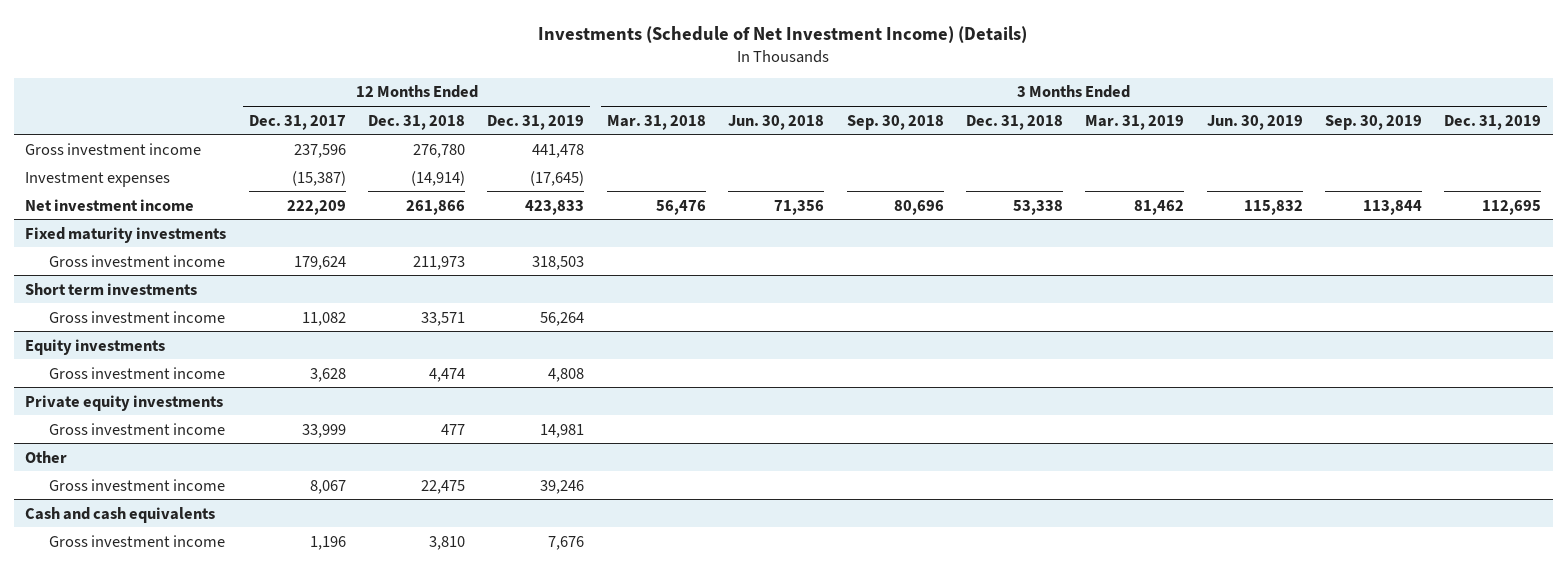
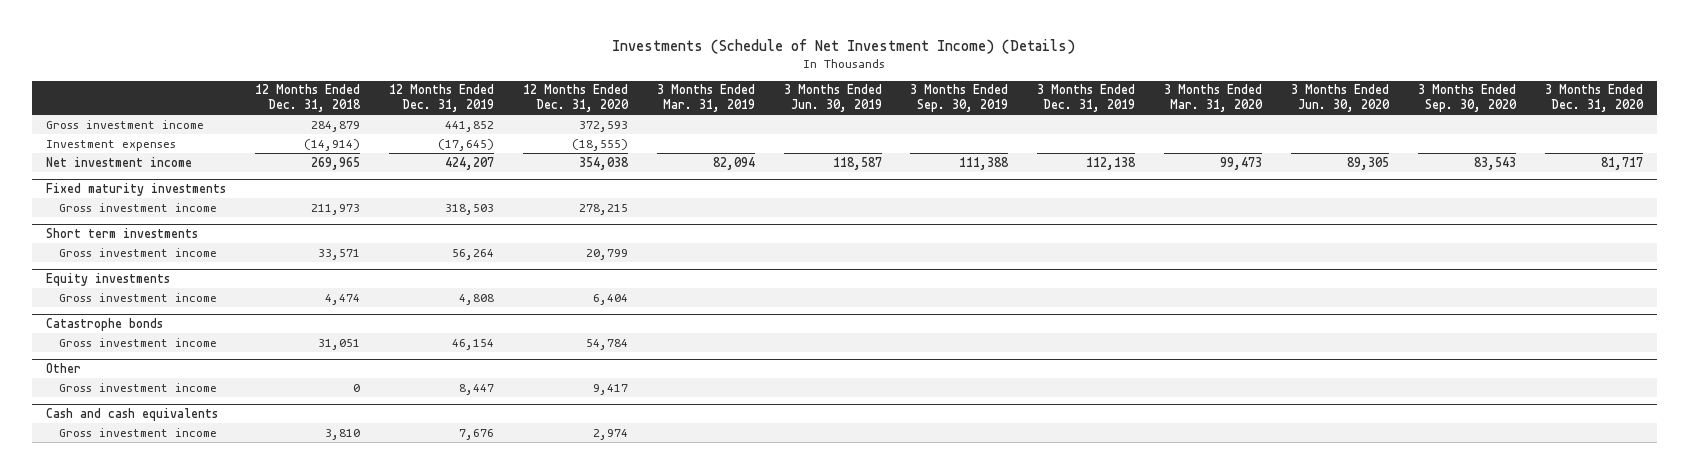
[248,114,346,130] Dec. 31, 2017 -> none
[606,114,706,130] Mar. 31, 2018 -> none
[728,114,825,130] Jun. 30, 2018 -> none
[846,114,944,130] Sep. 30, 2018 -> none
[965,114,1063,130] Dec. 31, 2018 -> none
none -> [522,84,629,113] 12 Months Ended Dec. 31, 2020
none -> [1164,84,1264,113] 3 Months Ended Mar. 31, 2020
none -> [1290,84,1390,113] 3 Months Ended Jun. 30, 2020
none -> [1417,84,1517,113] 3 Months Ended Sep. 30, 2020
none -> [1544,84,1644,113] 3 Months Ended Dec. 31, 2020
[413,143,466,158] 276,780 -> [311,120,361,132] 284,879
[532,143,585,158] 441,478 -> [445,120,495,132] 441,852
[406,199,466,215] 261,866 -> [311,156,361,170] 269,965
[525,199,585,215] 423,833 -> [445,156,495,170] 424,207
[1134,199,1185,215] 81,462 -> [712,156,755,170] 82,094
[1243,199,1303,215] 115,832 -> [832,156,882,170] 118,587
[1363,199,1423,215] 113,844 -> [959,156,1010,170] 111,388
[1482,199,1542,215] 112,695 -> [1086,156,1137,170] 112,138
[25,394,224,411] Private equity investments -> none
none -> [46,318,164,332] Catastrophe bonds
[441,423,466,435] 477 -> [318,338,361,350] 31,051
[540,423,585,438] 14,981 -> [452,338,495,350] 46,154
[421,479,466,494] 22,475 -> [353,383,361,392] 0
[540,479,585,494] 39,246 -> [459,383,495,395] 8,447

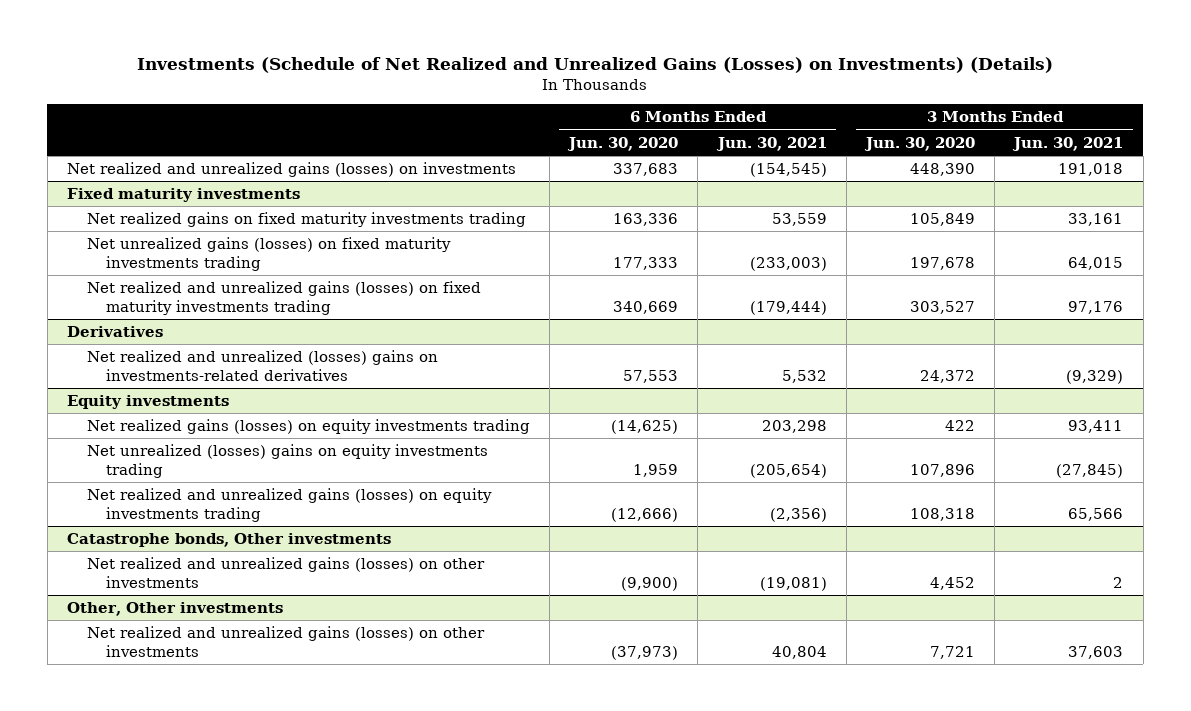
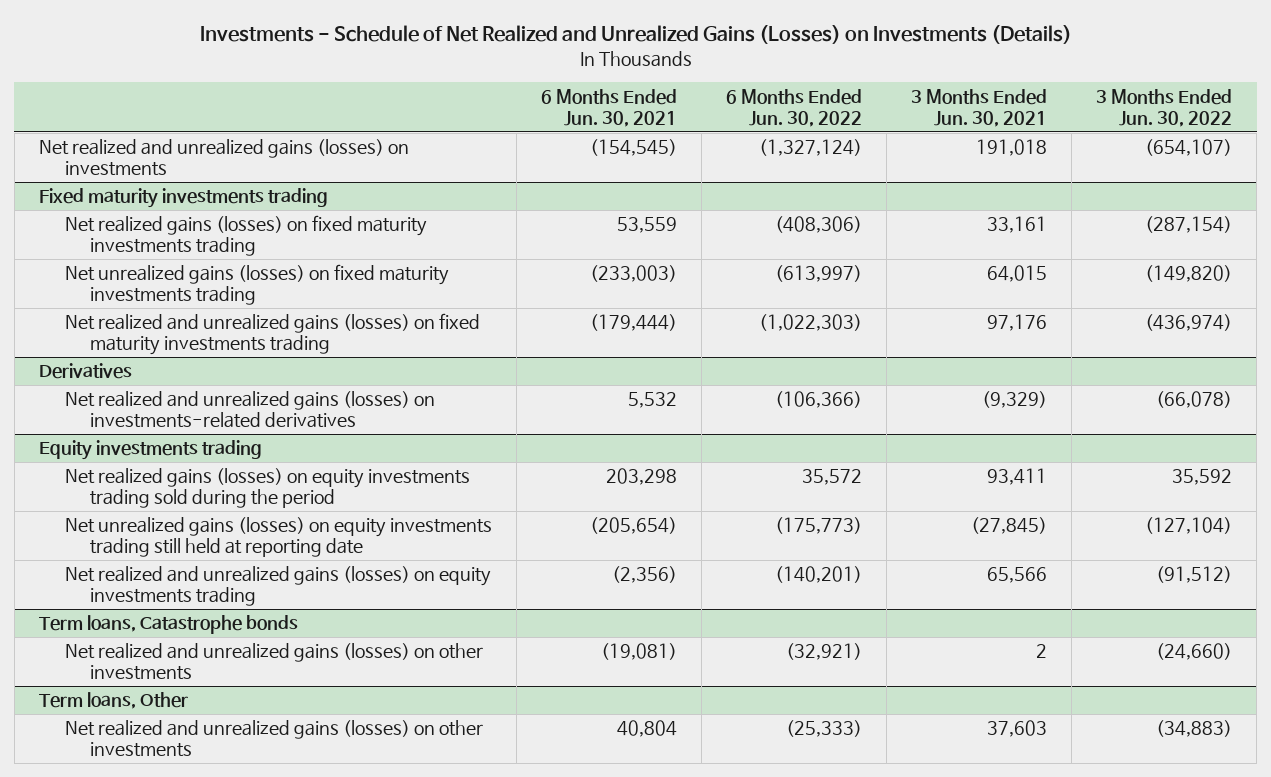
[137,57,1054,74] Investments (Schedule of Net Realized and Unrealized Gains (Losses) on Investments) (Details) -> [199,25,1072,45] Investments - Schedule of Net Realized and Unrealized Gains (Losses) on Investments (Details)
[567,136,679,151] Jun. 30, 2020 -> none
[863,136,975,151] Jun. 30, 2020 -> none
none -> [725,88,862,127] 6 Months Ended Jun. 30, 2022
none -> [1096,88,1233,127] 3 Months Ended Jun. 30, 2022
[67,188,301,203] Fixed maturity investments -> [38,188,328,209] Fixed maturity investments trading
[86,212,526,228] Net realized gains on fixed maturity investments trading -> [64,215,427,257] Net realized gains (losses) on fixed maturity investments trading
[86,350,438,381] Net realized and unrealized (losses) gains on investments-related derivatives -> [64,391,435,429] Net realized and unrealized gains (losses) on investments-related derivatives
[67,395,230,410] Equity investments -> [38,440,262,461] Equity investments trading
[86,419,530,435] Net realized gains (losses) on equity investments trading -> [64,468,470,509] Net realized gains (losses) on equity investments trading sold during the period
[86,444,488,478] Net unrealized (losses) gains on equity investments trading -> [64,517,492,558] Net unrealized gains (losses) on equity investments trading still held at reporting date
[67,533,392,548] Catastrophe bonds, Other investments -> none
none -> [38,615,298,635] Term loans, Catastrophe bonds
[67,602,284,617] Other, Other investments -> none
none -> [38,692,188,710] Term loans, Other

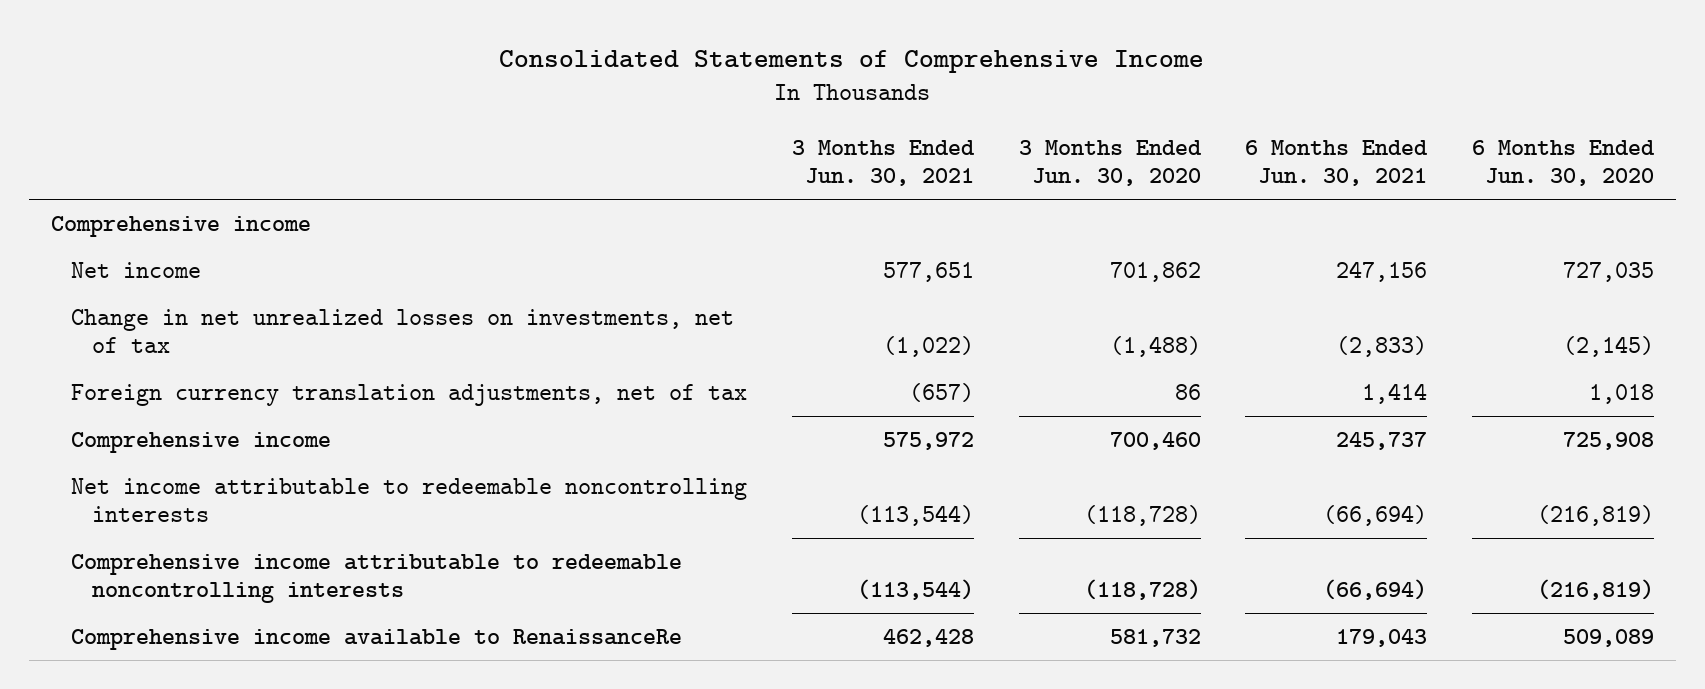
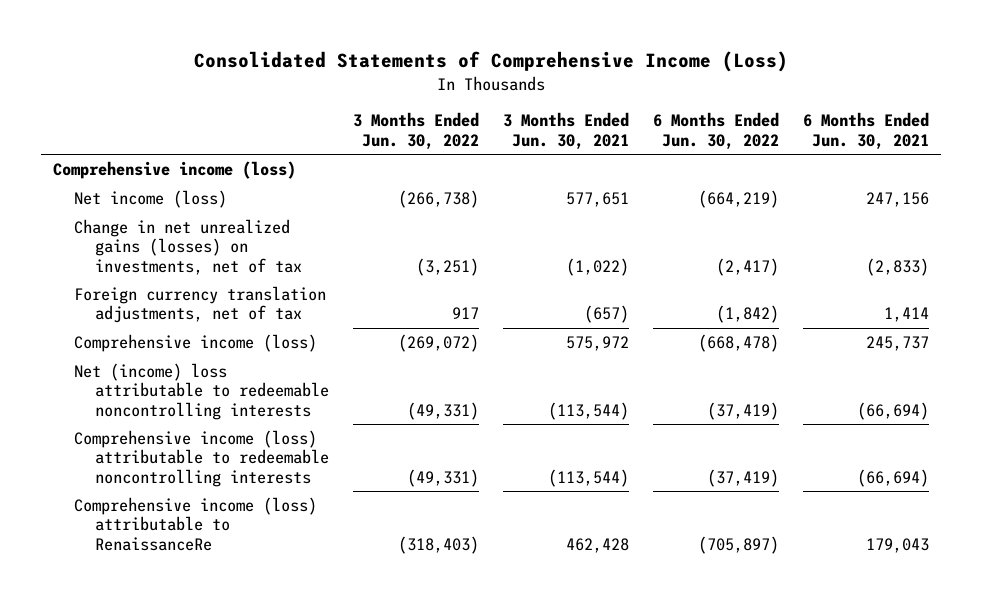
[499,49,1205,73] Consolidated Statements of Comprehensive Income -> [194,51,789,73] Consolidated Statements of Comprehensive Income (Loss)
[1018,139,1202,187] 3 Months Ended Jun. 30, 2020 -> none
[1471,139,1655,187] 6 Months Ended Jun. 30, 2020 -> none
none -> [353,112,480,150] 3 Months Ended Jun. 30, 2022
none -> [653,112,780,150] 6 Months Ended Jun. 30, 2022
[50,215,311,237] Comprehensive income -> [53,161,297,180] Comprehensive income (loss)
[71,261,202,278] Net income -> [74,190,228,209] Net income (loss)
[71,308,735,354] Change in net unrealized losses on investments, net of tax -> [74,219,303,275] Change in net unrealized gains (losses) on investments, net of tax
[71,431,332,453] Comprehensive income -> [74,334,318,353] Comprehensive income (loss)
[71,477,748,523] Net income attributable to redeemable noncontrolling interests -> [74,363,330,420] Net (income) loss attributable to redeemable noncontrolling interests
[71,553,683,604] Comprehensive income attributable to redeemable noncontrolling interests -> [74,430,330,487] Comprehensive income (loss) attributable to redeemable noncontrolling interests
[71,628,683,650] Comprehensive income available to RenaissanceRe -> [74,497,318,551] Comprehensive income (loss) attributable to RenaissanceRe

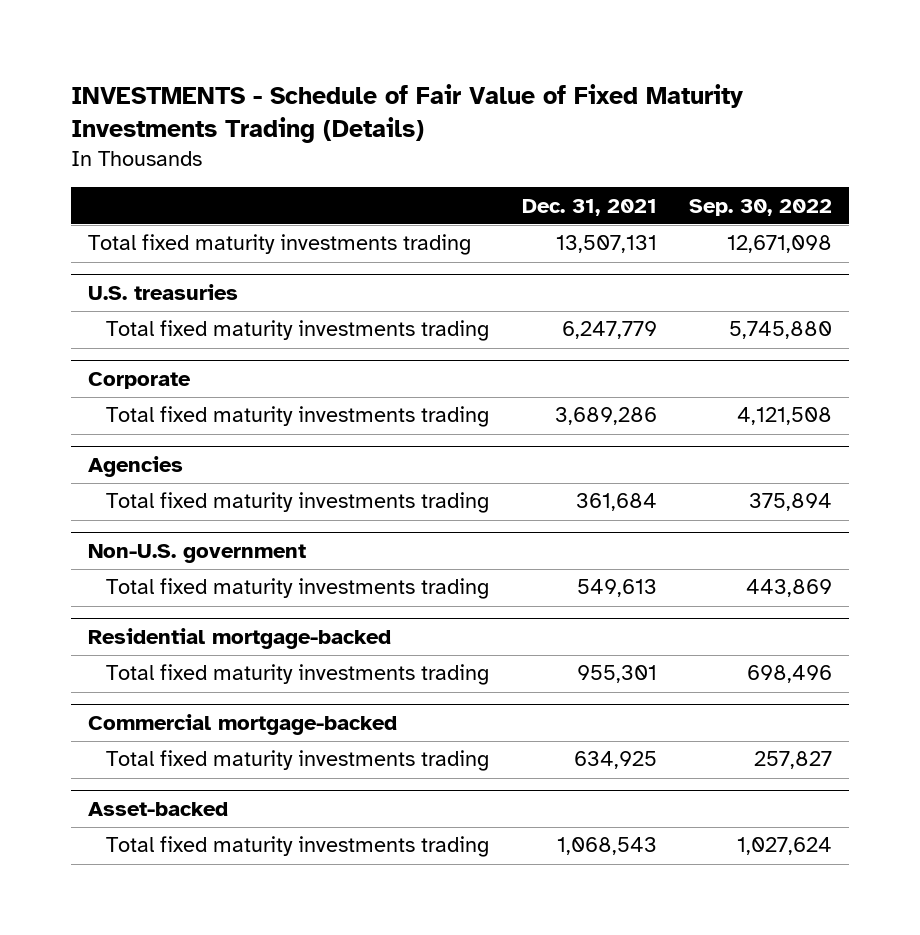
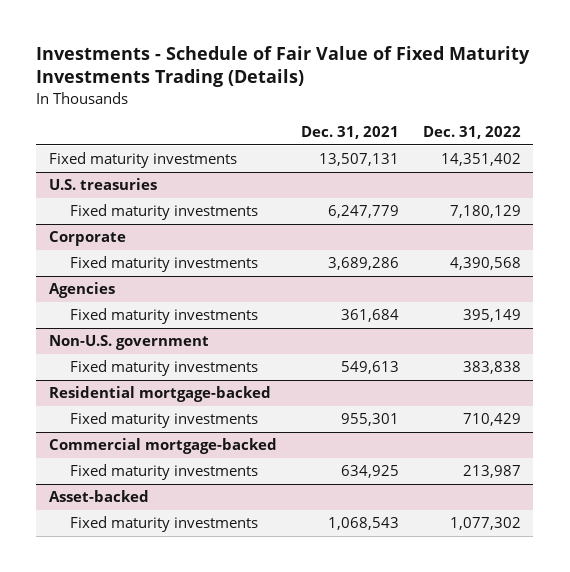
[71,84,744,144] INVESTMENTS - Schedule of Fair Value of Fixed Maturity Investments Trading (Details) -> [36,45,531,88] Investments - Schedule of Fair Value of Fixed Maturity Investments Trading (Details)
[689,198,833,216] Sep. 30, 2022 -> none
none -> [423,125,522,139] Dec. 31, 2022
[87,234,471,256] Total fixed maturity investments trading -> [48,152,237,169] Fixed maturity investments
[106,320,490,342] Total fixed maturity investments trading -> [69,204,258,221] Fixed maturity investments
[106,406,490,428] Total fixed maturity investments trading -> [69,256,258,273] Fixed maturity investments
[106,492,490,514] Total fixed maturity investments trading -> [69,308,258,325] Fixed maturity investments
[106,578,490,600] Total fixed maturity investments trading -> [69,360,258,377] Fixed maturity investments
[106,664,490,686] Total fixed maturity investments trading -> [69,412,258,429] Fixed maturity investments
[106,750,490,772] Total fixed maturity investments trading -> [69,464,258,481] Fixed maturity investments
[106,836,490,858] Total fixed maturity investments trading -> [69,516,258,533] Fixed maturity investments

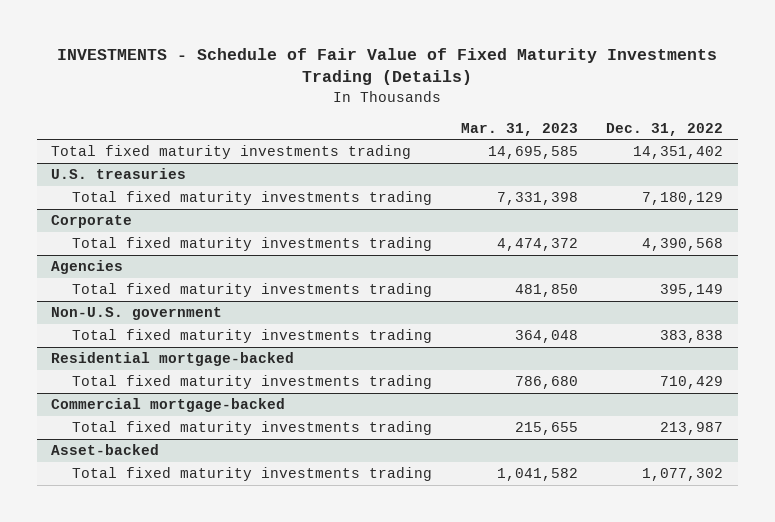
[36,45,531,88] Investments - Schedule of Fair Value of Fixed Maturity Investments Trading (Details) -> [57,47,718,86] INVESTMENTS - Schedule of Fair Value of Fixed Maturity Investments Trading (Details)
[300,125,399,139] Dec. 31, 2021 -> none
none -> [460,122,578,136] Mar. 31, 2023
[48,152,237,169] Fixed maturity investments -> [51,145,412,160] Total fixed maturity investments trading
[69,204,258,221] Fixed maturity investments -> [72,191,433,206] Total fixed maturity investments trading
[69,256,258,273] Fixed maturity investments -> [72,237,433,252] Total fixed maturity investments trading
[69,308,258,325] Fixed maturity investments -> [72,283,433,298] Total fixed maturity investments trading
[69,360,258,377] Fixed maturity investments -> [72,329,433,344] Total fixed maturity investments trading
[69,412,258,429] Fixed maturity investments -> [72,375,433,390] Total fixed maturity investments trading
[69,464,258,481] Fixed maturity investments -> [72,421,433,436] Total fixed maturity investments trading
[69,516,258,533] Fixed maturity investments -> [72,467,433,482] Total fixed maturity investments trading

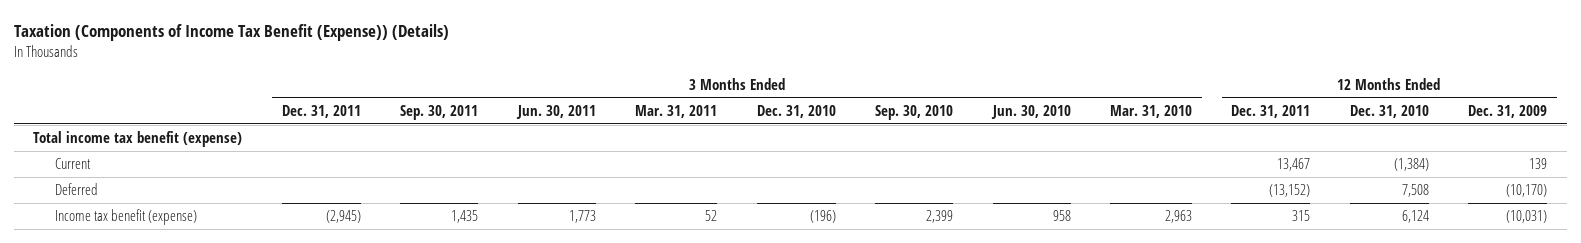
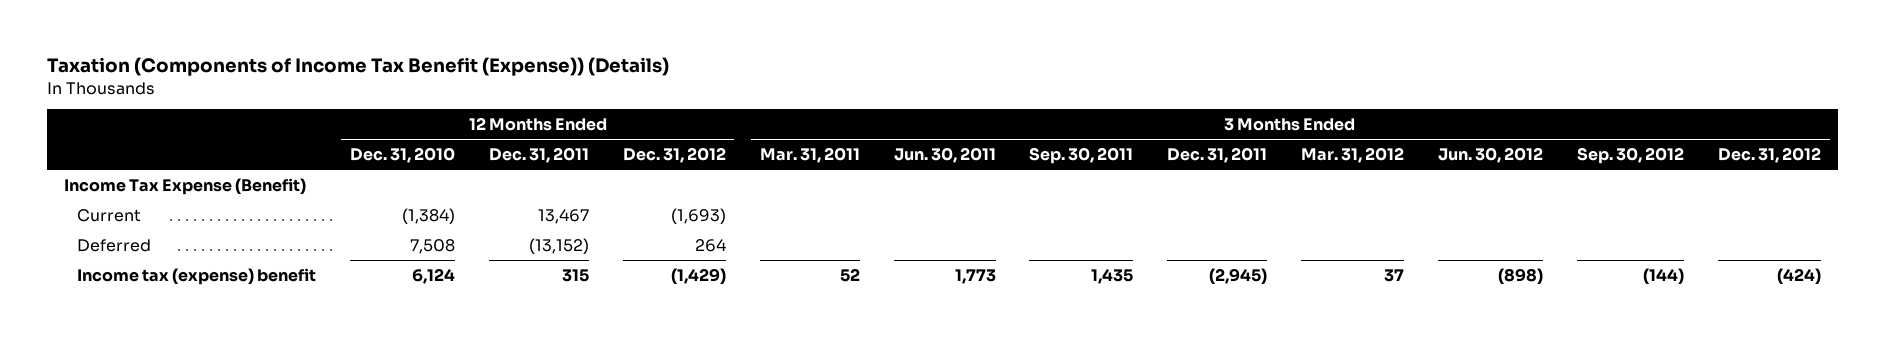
[756,105,836,119] Dec. 31, 2010 -> none
[875,105,954,121] Sep. 30, 2010 -> none
[990,105,1071,120] Jun. 30, 2010 -> none
[1109,105,1192,119] Mar. 31, 2010 -> none
[1468,105,1548,119] Dec. 31, 2009 -> none
none -> [622,147,726,164] Dec. 31, 2012
none -> [1301,147,1405,164] Mar. 31, 2012
none -> [1438,147,1544,164] Jun. 30, 2012
none -> [1577,147,1685,165] Sep. 30, 2012
none -> [1718,147,1822,164] Dec. 31, 2012
[33,131,243,148] Total income tax benefit (expense) -> [64,177,307,195] Income Tax Expense (Benefit)
[55,209,198,226] Income tax benefit (expense) -> [76,267,316,285] Income tax (expense) benefit

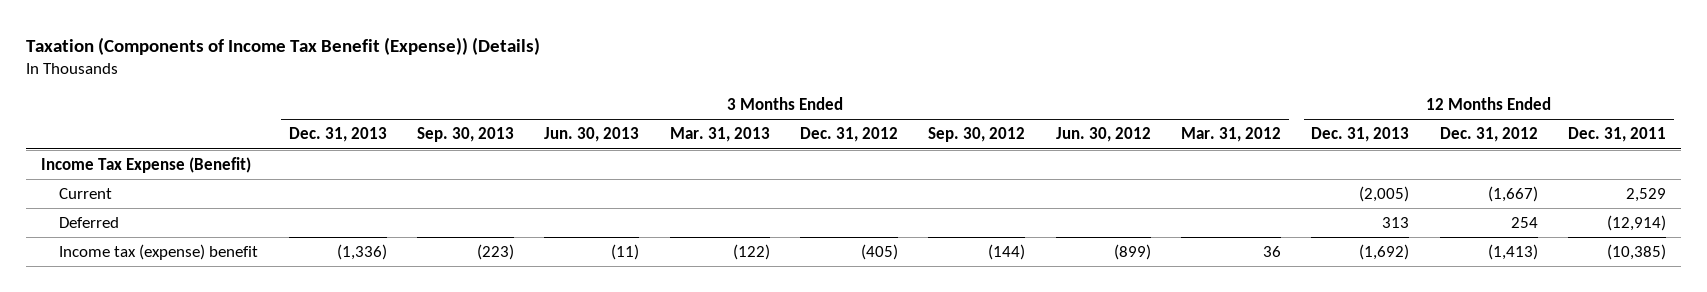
[349,147,455,164] Dec. 31, 2010 -> none
[759,147,860,164] Mar. 31, 2011 -> none
[893,147,996,164] Jun. 30, 2011 -> none
[1029,147,1134,165] Sep. 30, 2011 -> none
[1167,147,1268,164] Dec. 31, 2011 -> none
none -> [288,127,387,143] Dec. 31, 2013
none -> [416,127,514,143] Sep. 30, 2013
none -> [544,127,640,143] Jun. 30, 2013
none -> [669,127,770,143] Mar. 31, 2013
none -> [1311,127,1410,143] Dec. 31, 2013
[537,208,589,224] 13,467 -> [1625,187,1666,202] 2,529
[670,207,726,224] (1,693) -> [1487,185,1538,202] (1,667)
[528,237,589,254] (13,152) -> [1606,214,1666,231] (12,914)
[694,238,726,252] 264 -> [1510,216,1538,228] 254
[561,268,589,282] 315 -> [1606,243,1666,260] (10,385)
[670,267,726,284] (1,429) -> [1487,243,1538,260] (1,413)
[1384,268,1405,282] 37 -> [1262,245,1281,257] 36
[1498,267,1544,284] (898) -> [1113,243,1151,260] (899)
[1777,267,1822,284] (424) -> [860,243,898,260] (405)

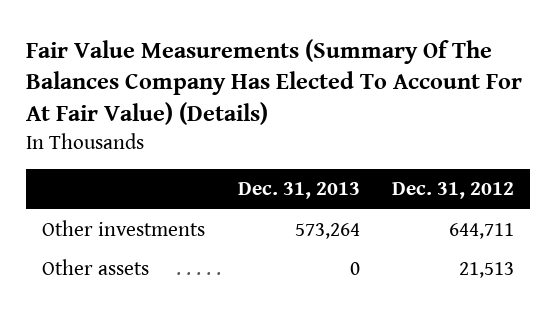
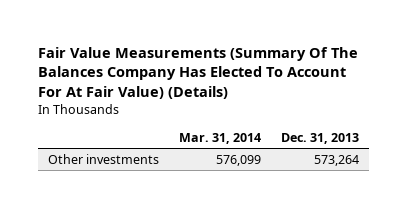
[392,182,515,200] Dec. 31, 2012 -> none
none -> [178,133,261,145] Mar. 31, 2014
[42,259,150,276] Other assets -> none

